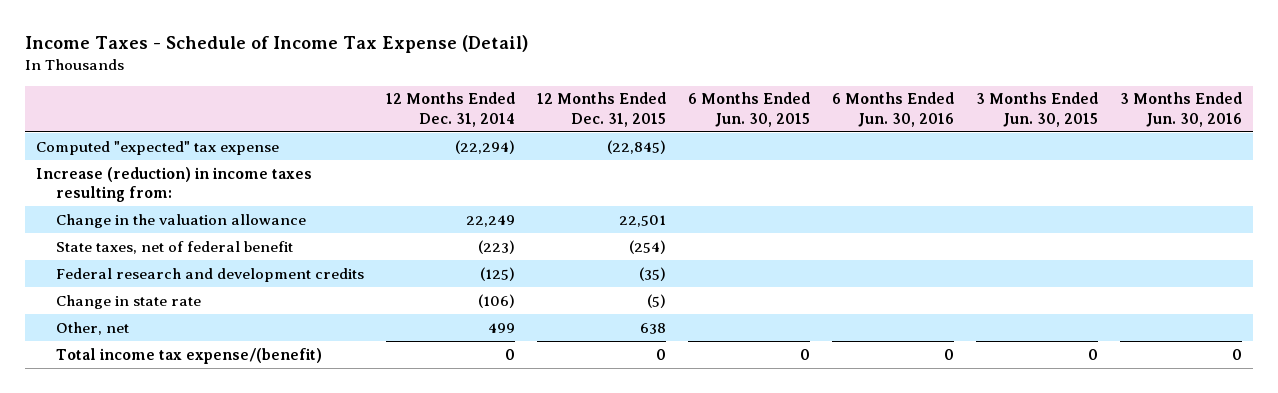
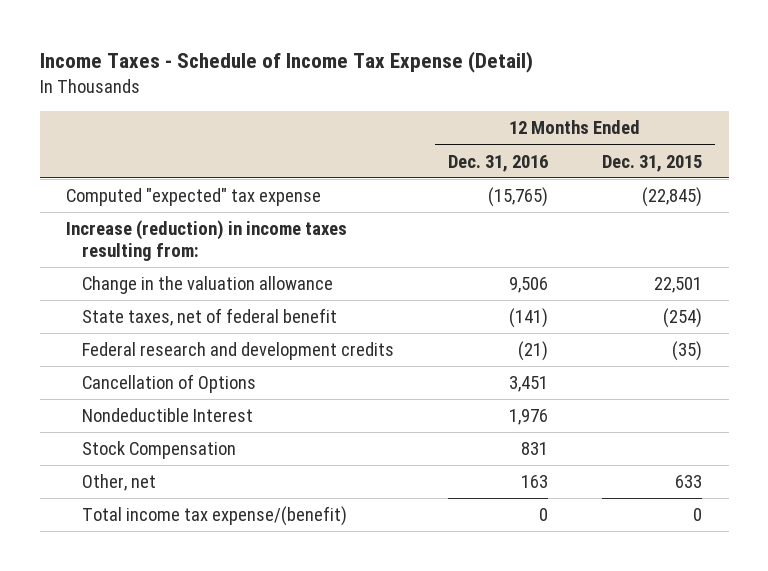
[386,92,516,127] 12 Months Ended Dec. 31, 2014 -> none
[688,92,811,127] 6 Months Ended Jun. 30, 2015 -> none
[832,92,955,127] 6 Months Ended Jun. 30, 2016 -> none
[976,92,1099,127] 3 Months Ended Jun. 30, 2015 -> none
[1120,92,1243,127] 3 Months Ended Jun. 30, 2016 -> none
none -> [448,154,549,172] Dec. 31, 2016
[56,294,202,309] Change in state rate -> none
none -> [82,374,257,394] Cancellation of Options
none -> [82,408,254,423] Nondeductible Interest
none -> [82,441,237,460] Stock Compensation
[640,322,667,334] 638 -> [674,475,702,489] 633

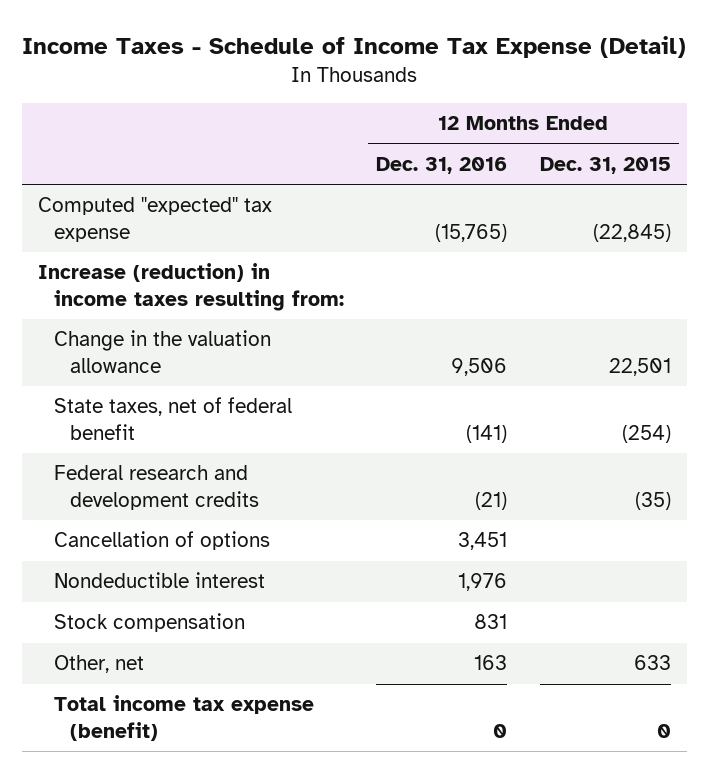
[82,374,257,394] Cancellation of Options -> [53,531,270,551] Cancellation of options
[82,408,254,423] Nondeductible Interest -> [53,572,265,589] Nondeductible interest
[82,441,237,460] Stock Compensation -> [53,613,245,633] Stock compensation
[82,506,348,527] Total income tax expense/(benefit) -> [53,695,314,741] Total income tax expense (benefit)

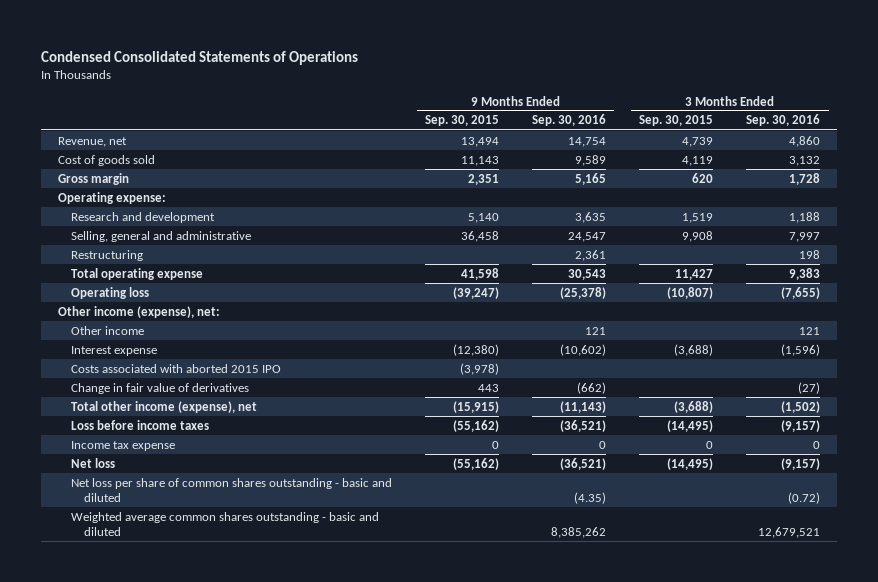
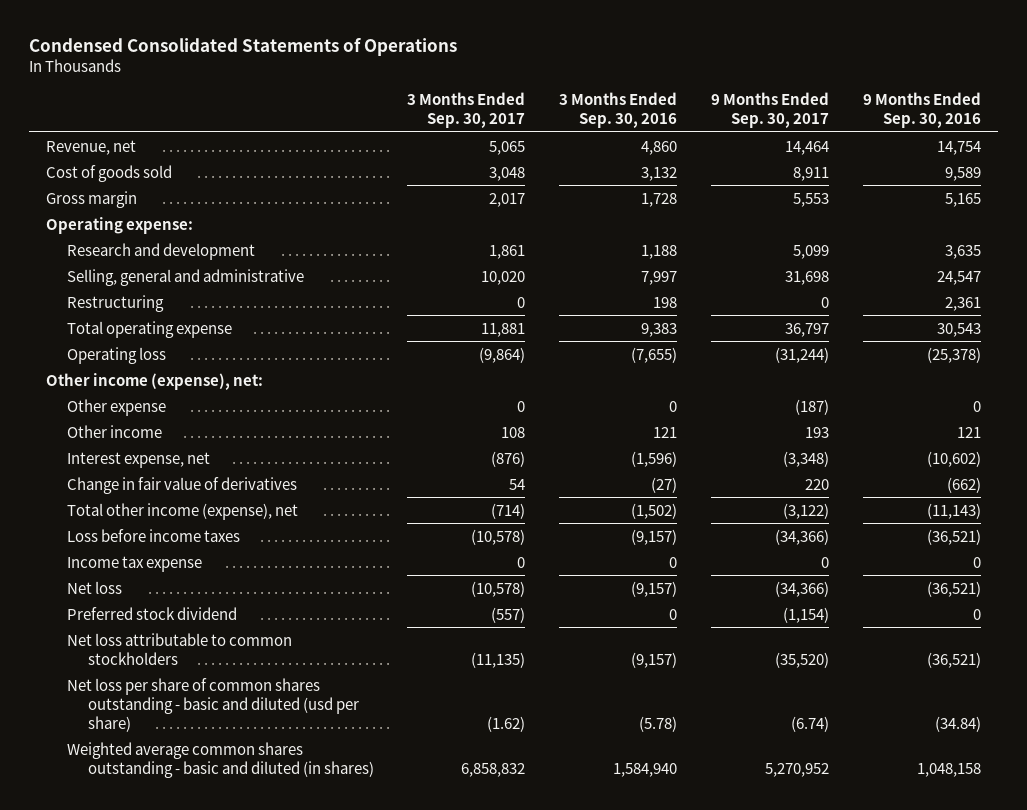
[425,115,500,127] Sep. 30, 2015 -> none
[639,115,714,127] Sep. 30, 2015 -> none
none -> [407,92,526,129] 3 Months Ended Sep. 30, 2017
none -> [711,92,830,129] 9 Months Ended Sep. 30, 2017
none -> [66,398,166,416] Other expense
[71,363,282,373] Costs associated with aborted 2015 IPO -> none
[71,345,158,356] Interest expense -> [66,451,210,468] Interest expense, net
none -> [66,606,237,620] Preferred stock dividend
none -> [66,632,292,665] Net loss attributable to common stockholders
[71,477,393,503] Net loss per share of common shares outstanding - basic and diluted -> [66,677,359,732] Net loss per share of common shares outstanding - basic and diluted (usd per share)
[574,492,607,505] (4.35) -> [935,715,982,732] (34.84)
[788,492,821,505] (0.72) -> [639,715,678,732] (5.78)
[71,511,380,537] Weighted average common shares outstanding - basic and diluted -> [66,741,374,778] Weighted average common shares outstanding - basic and diluted (in shares)
[551,527,607,539] 8,385,262 -> [917,762,982,777] 1,048,158
[758,527,821,539] 12,679,521 -> [613,762,678,777] 1,584,940

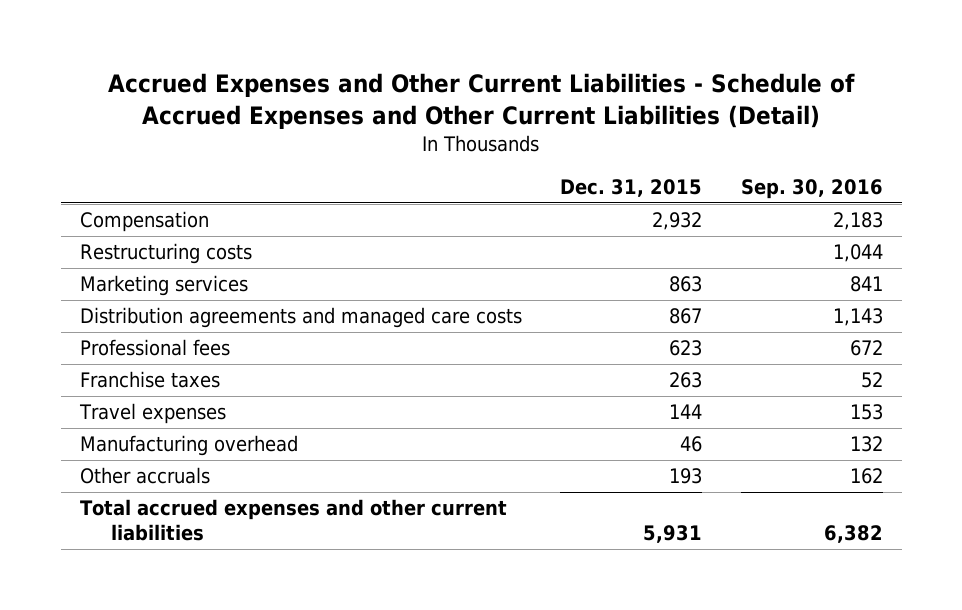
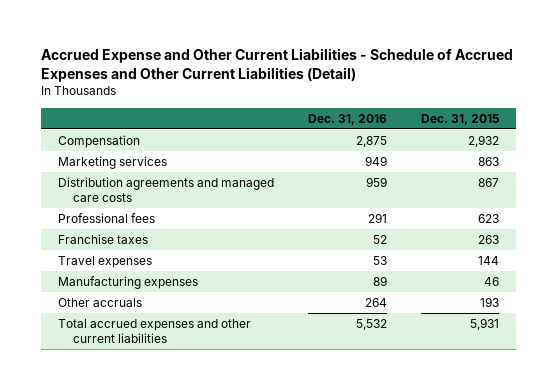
[108,73,856,129] Accrued Expenses and Other Current Liabilities - Schedule of Accrued Expenses and Other Current Liabilities (Detail) -> [40,47,513,82] Accrued Expense and Other Current Liabilities - Schedule of Accrued Expenses and Other Current Liabilities (Detail)
[740,179,883,200] Sep. 30, 2016 -> none
none -> [307,113,387,125] Dec. 31, 2016
[79,243,252,265] Restructuring costs -> none
[79,435,298,457] Manufacturing overhead -> [57,276,198,290] Manufacturing expenses

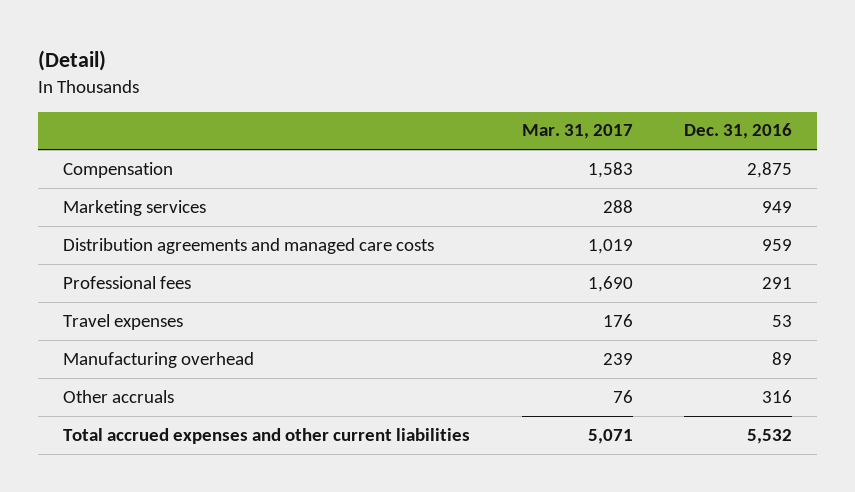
[40,47,513,82] Accrued Expense and Other Current Liabilities - Schedule of Accrued Expenses and Other Current Liabilities (Detail) -> [37,50,106,72] (Detail)
[421,113,500,125] Dec. 31, 2015 -> none
none -> [521,124,633,140] Mar. 31, 2017
[57,234,148,245] Franchise taxes -> none
[57,276,198,290] Manufacturing expenses -> [63,351,255,368] Manufacturing overhead
[364,298,387,308] 264 -> [761,389,792,403] 316

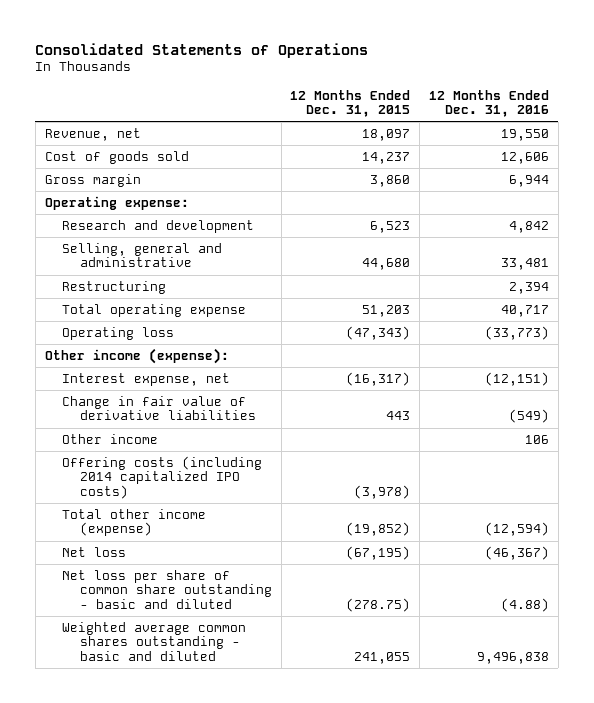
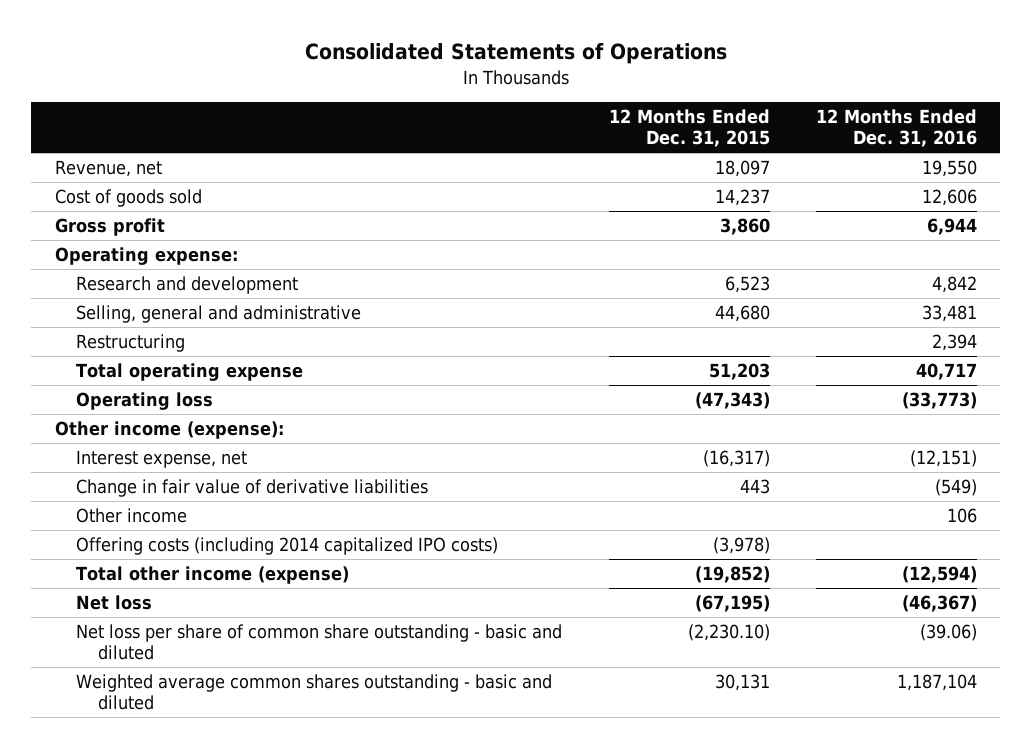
[44,173,141,187] Gross margin -> [54,217,165,236] Gross profit
[346,597,411,612] (278.75) -> [687,623,770,641] (2,230.10)
[501,597,550,612] (4.88) -> [920,623,978,641] (39.06)
[354,651,411,664] 241,055 -> [714,673,770,691] 30,131
[477,651,550,664] 9,496,838 -> [897,673,978,691] 1,187,104

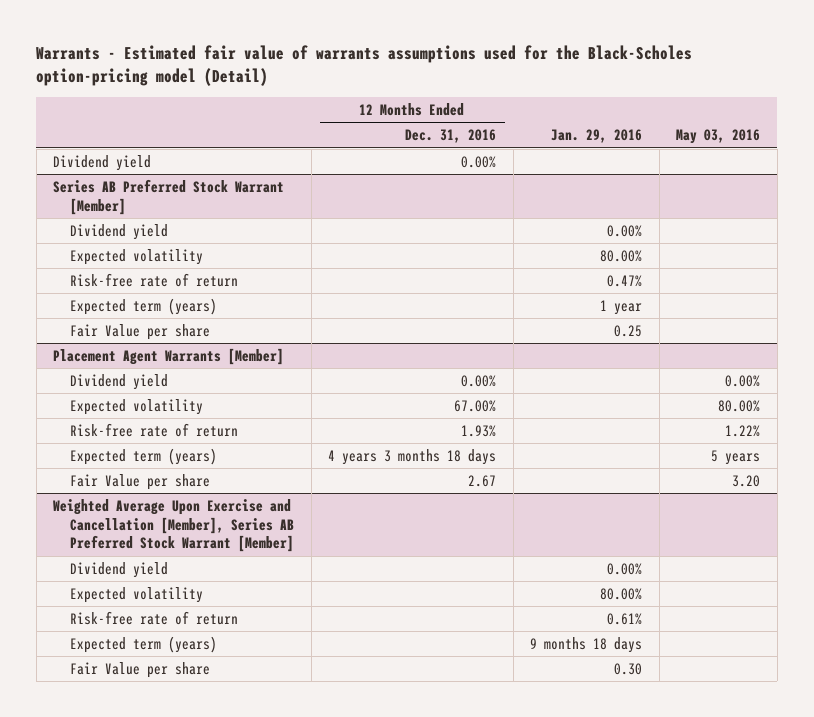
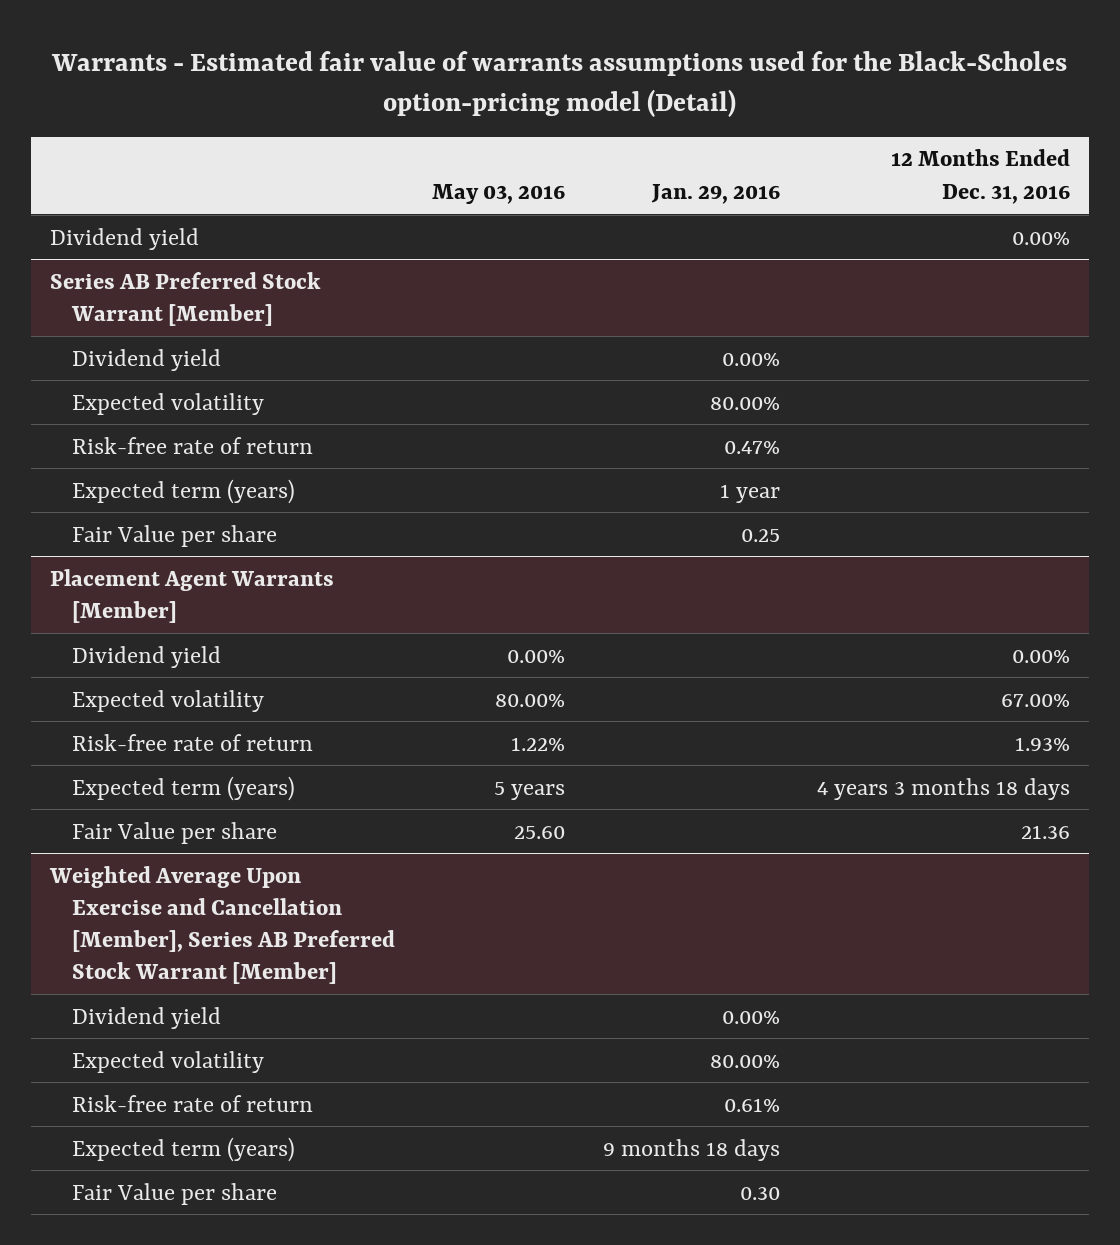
[468,474,497,487] 2.67 -> [1021,824,1071,839] 21.36
[732,474,761,487] 3.20 -> [514,825,566,839] 25.60

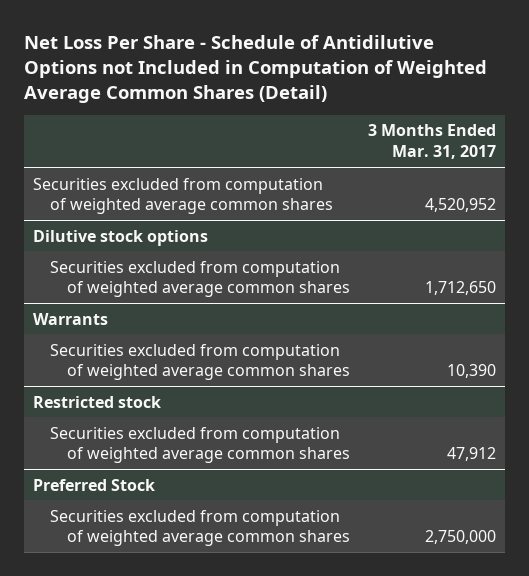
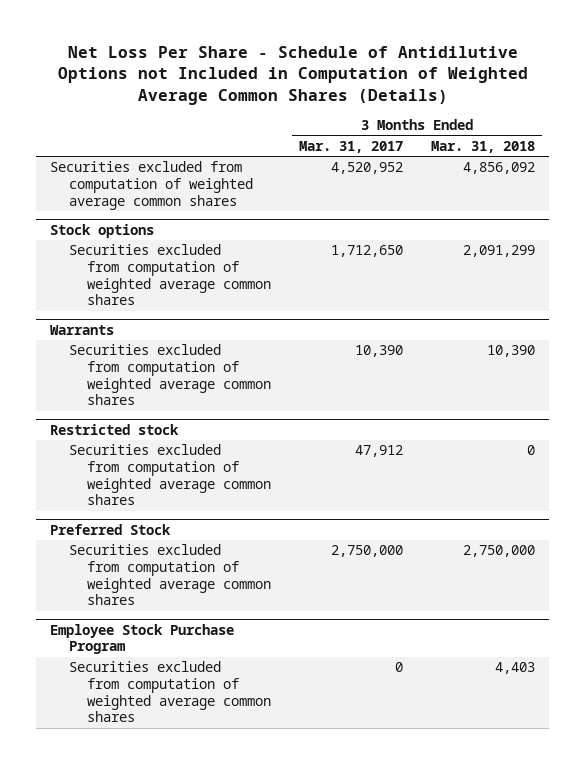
[24,35,488,103] Net Loss Per Share - Schedule of Antidilutive Options not Included in Computation of Weighted Average Common Shares (Detail) -> [57,45,528,105] Net Loss Per Share - Schedule of Antidilutive Options not Included in Computation of Weighted Average Common Shares (Details)
none -> [431,140,536,153] Mar. 31, 2018
[33,229,209,246] Dilutive stock options -> [50,223,155,238] Stock options
none -> [50,623,235,655] Employee Stock Purchase Program
none -> [68,661,272,723] Securities excluded from computation of weighted average common shares

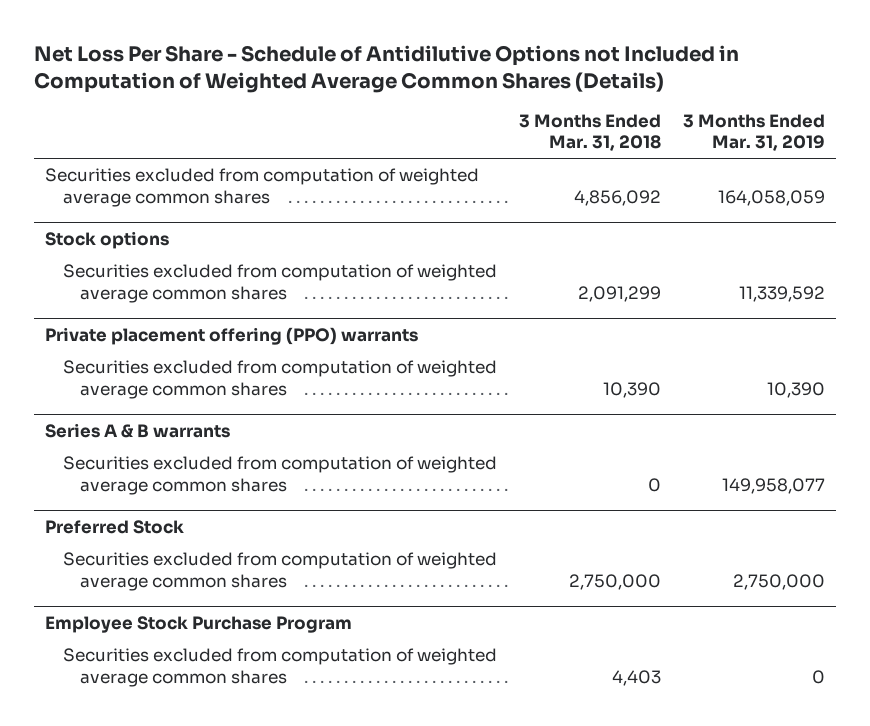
[299,140,404,153] Mar. 31, 2017 -> none
none -> [682,114,825,152] 3 Months Ended Mar. 31, 2019
[50,324,115,335] Warrants -> [45,326,419,345] Private placement offering (PPO) warrants
[50,423,180,435] Restricted stock -> none
none -> [45,422,231,438] Series A & B warrants

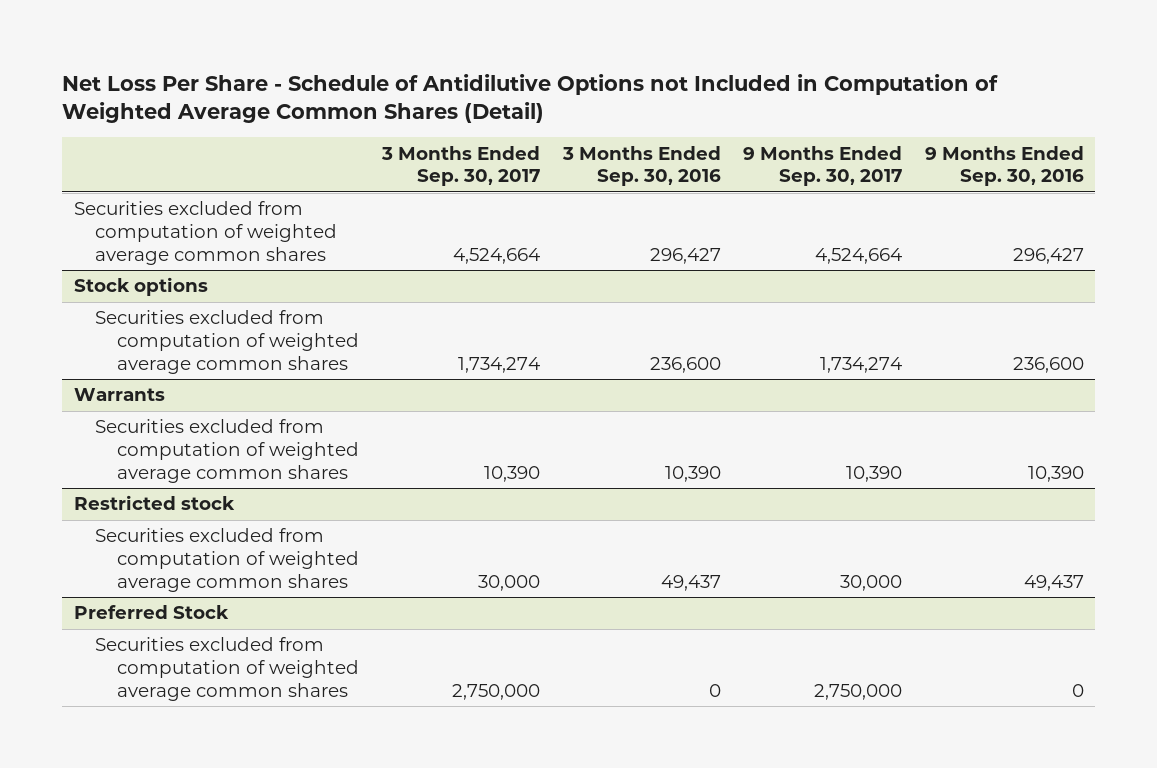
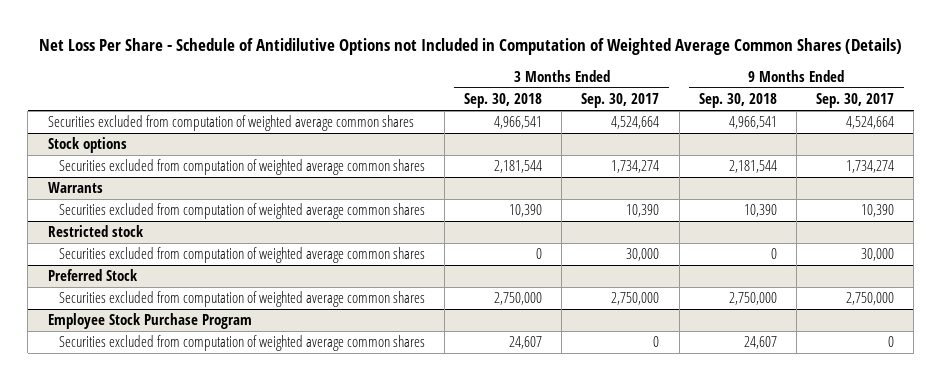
[62,73,999,124] Net Loss Per Share - Schedule of Antidilutive Options not Included in Computation of Weighted Average Common Shares (Detail) -> [38,37,902,55] Net Loss Per Share - Schedule of Antidilutive Options not Included in Computation of Weighted Average Common Shares (Details)
[561,145,721,187] 3 Months Ended Sep. 30, 2016 -> none
[924,145,1084,187] 9 Months Ended Sep. 30, 2016 -> none
none -> [464,93,543,109] Sep. 30, 2018
none -> [698,93,777,109] Sep. 30, 2018
none -> [47,313,252,330] Employee Stock Purchase Program
none -> [58,335,425,352] Securities excluded from computation of weighted average common shares

